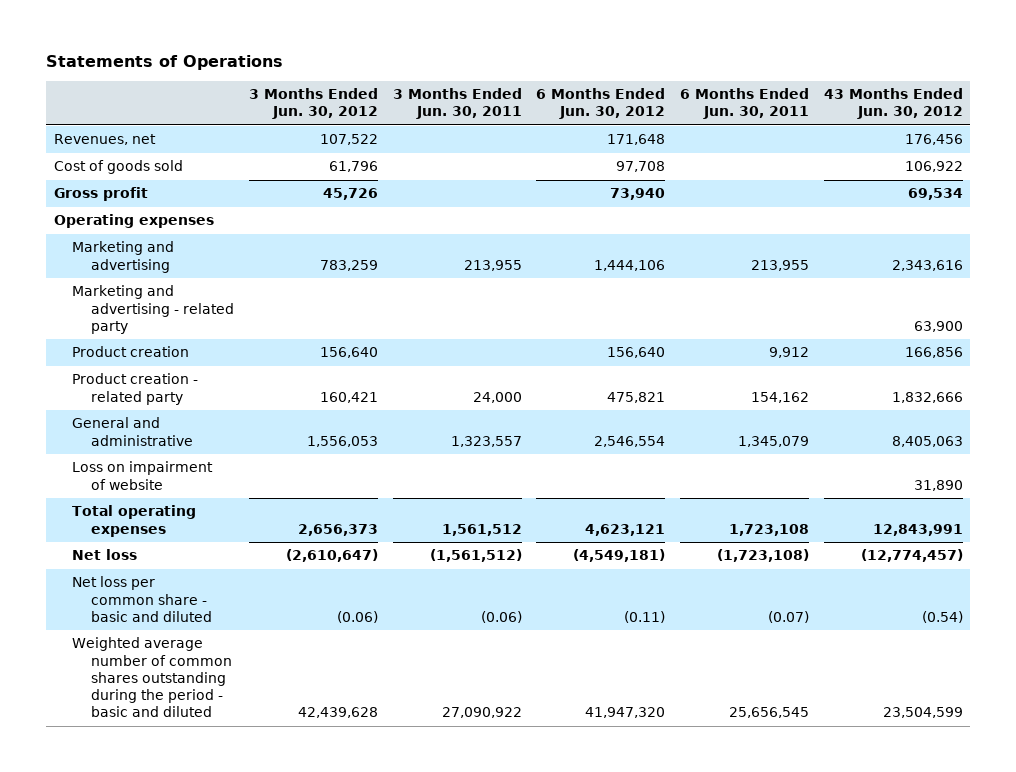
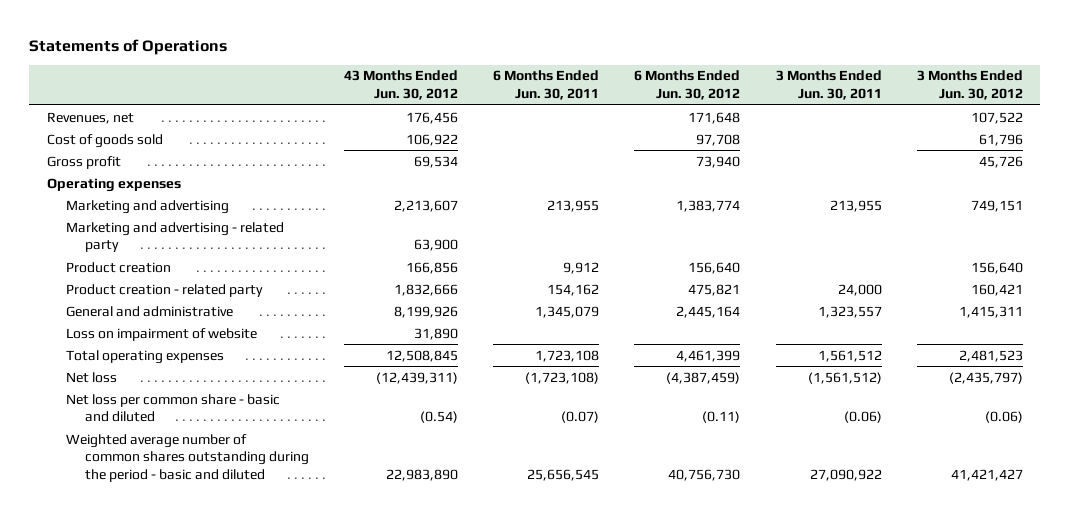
[320,259,379,271] 783,259 -> [970,199,1023,212] 749,151
[594,259,666,271] 1,444,106 -> [676,199,741,212] 1,383,774
[891,259,963,271] 2,343,616 -> [393,199,458,212] 2,213,607
[307,435,379,447] 1,556,053 -> [958,305,1023,318] 1,415,311
[594,435,666,447] 2,546,554 -> [676,305,741,318] 2,445,164
[891,435,963,447] 8,405,063 -> [393,305,458,318] 8,199,926
[298,523,379,536] 2,656,373 -> [958,349,1023,362] 2,481,523
[585,523,666,536] 4,623,121 -> [676,349,741,362] 4,461,399
[872,523,963,536] 12,843,991 -> [385,349,458,362] 12,508,845
[286,549,379,563] (2,610,647) -> [948,371,1023,384] (2,435,797)
[573,549,666,563] (4,549,181) -> [666,371,741,384] (4,387,459)
[860,549,963,563] (12,774,457) -> [375,371,458,384] (12,439,311)
[298,706,379,718] 42,439,628 -> [950,468,1023,481] 41,421,427
[585,706,666,718] 41,947,320 -> [668,468,741,481] 40,756,730
[882,706,963,718] 23,504,599 -> [385,468,458,481] 22,983,890

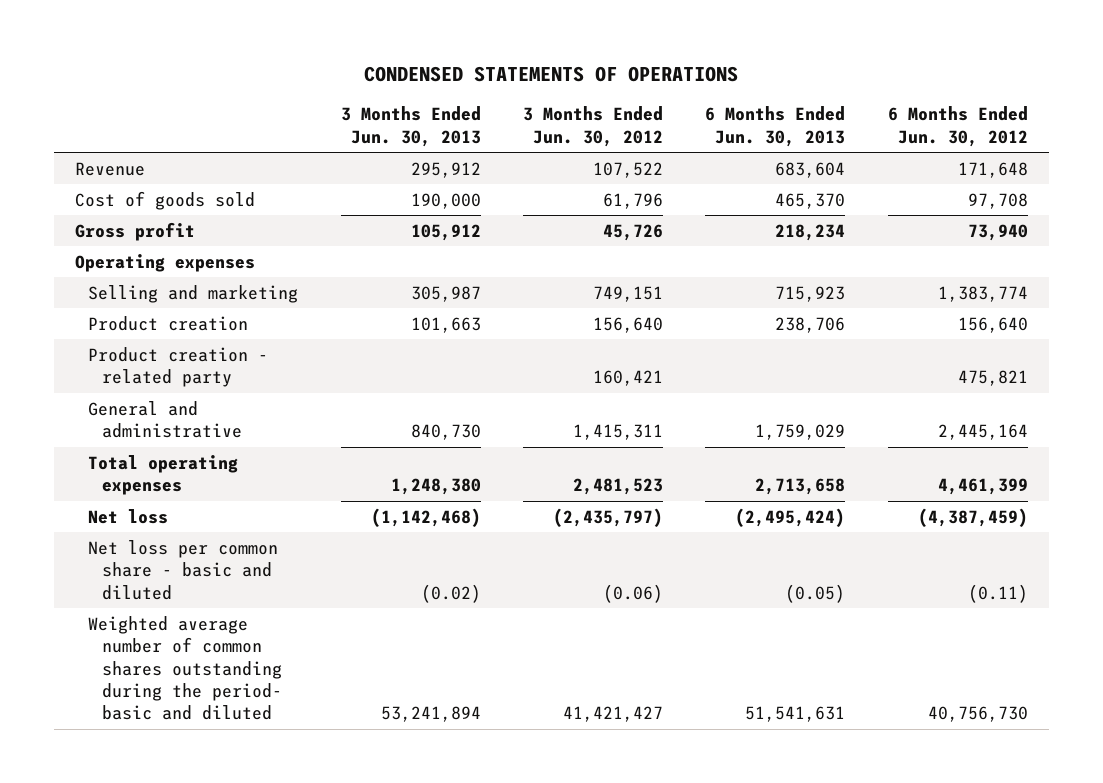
[29,38,228,55] Statements of Operations -> [364,66,739,83] CONDENSED STATEMENTS OF OPERATIONS
[343,70,458,100] 43 Months Ended Jun. 30, 2012 -> none
[493,70,600,100] 6 Months Ended Jun. 30, 2011 -> none
[775,70,882,100] 3 Months Ended Jun. 30, 2011 -> none
none -> [340,106,481,147] 3 Months Ended Jun. 30, 2013
none -> [705,106,846,147] 6 Months Ended Jun. 30, 2013
[46,111,134,124] Revenues, net -> [75,161,146,176] Revenue
[65,221,284,253] Marketing and advertising - related party -> none
[65,199,229,214] Marketing and advertising -> [88,284,299,303] Selling and marketing
[65,327,257,341] Loss on impairment of website -> none
[65,433,309,482] Weighted average number of common shares outstanding during the period - basic and diluted -> [88,615,282,721] Weighted average number of common shares outstanding during the period- basic and diluted

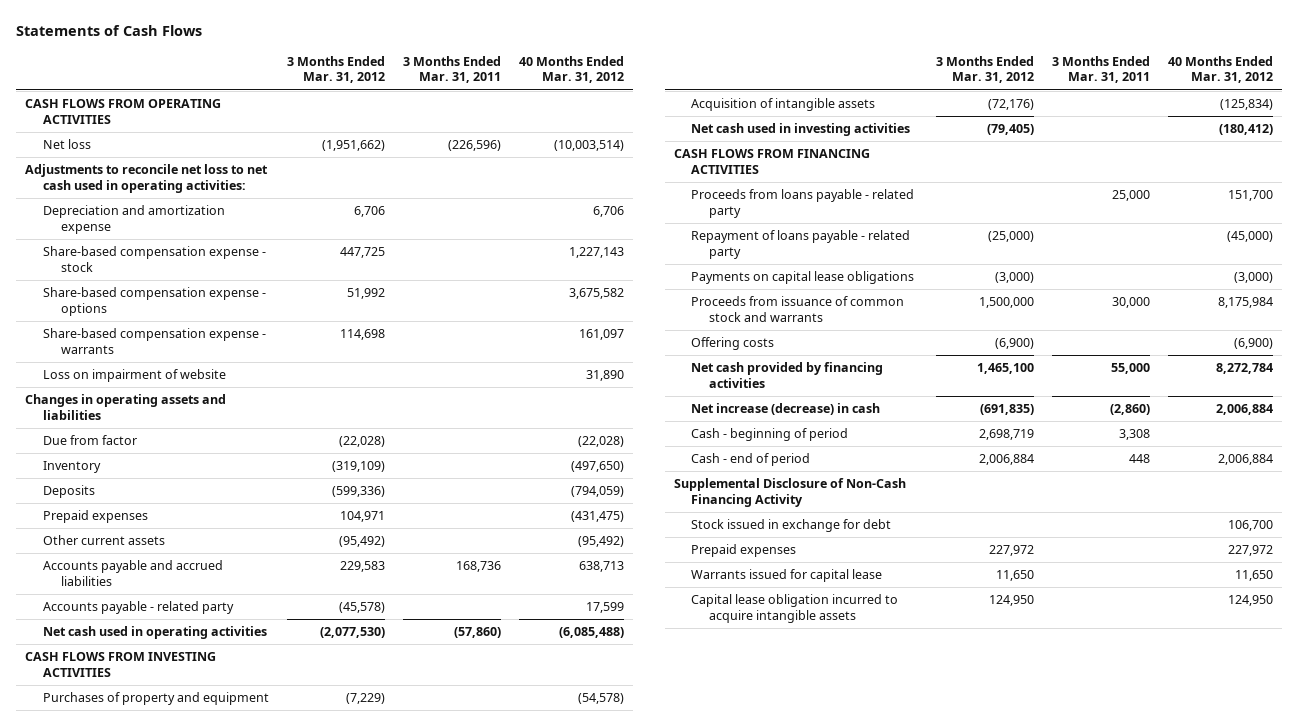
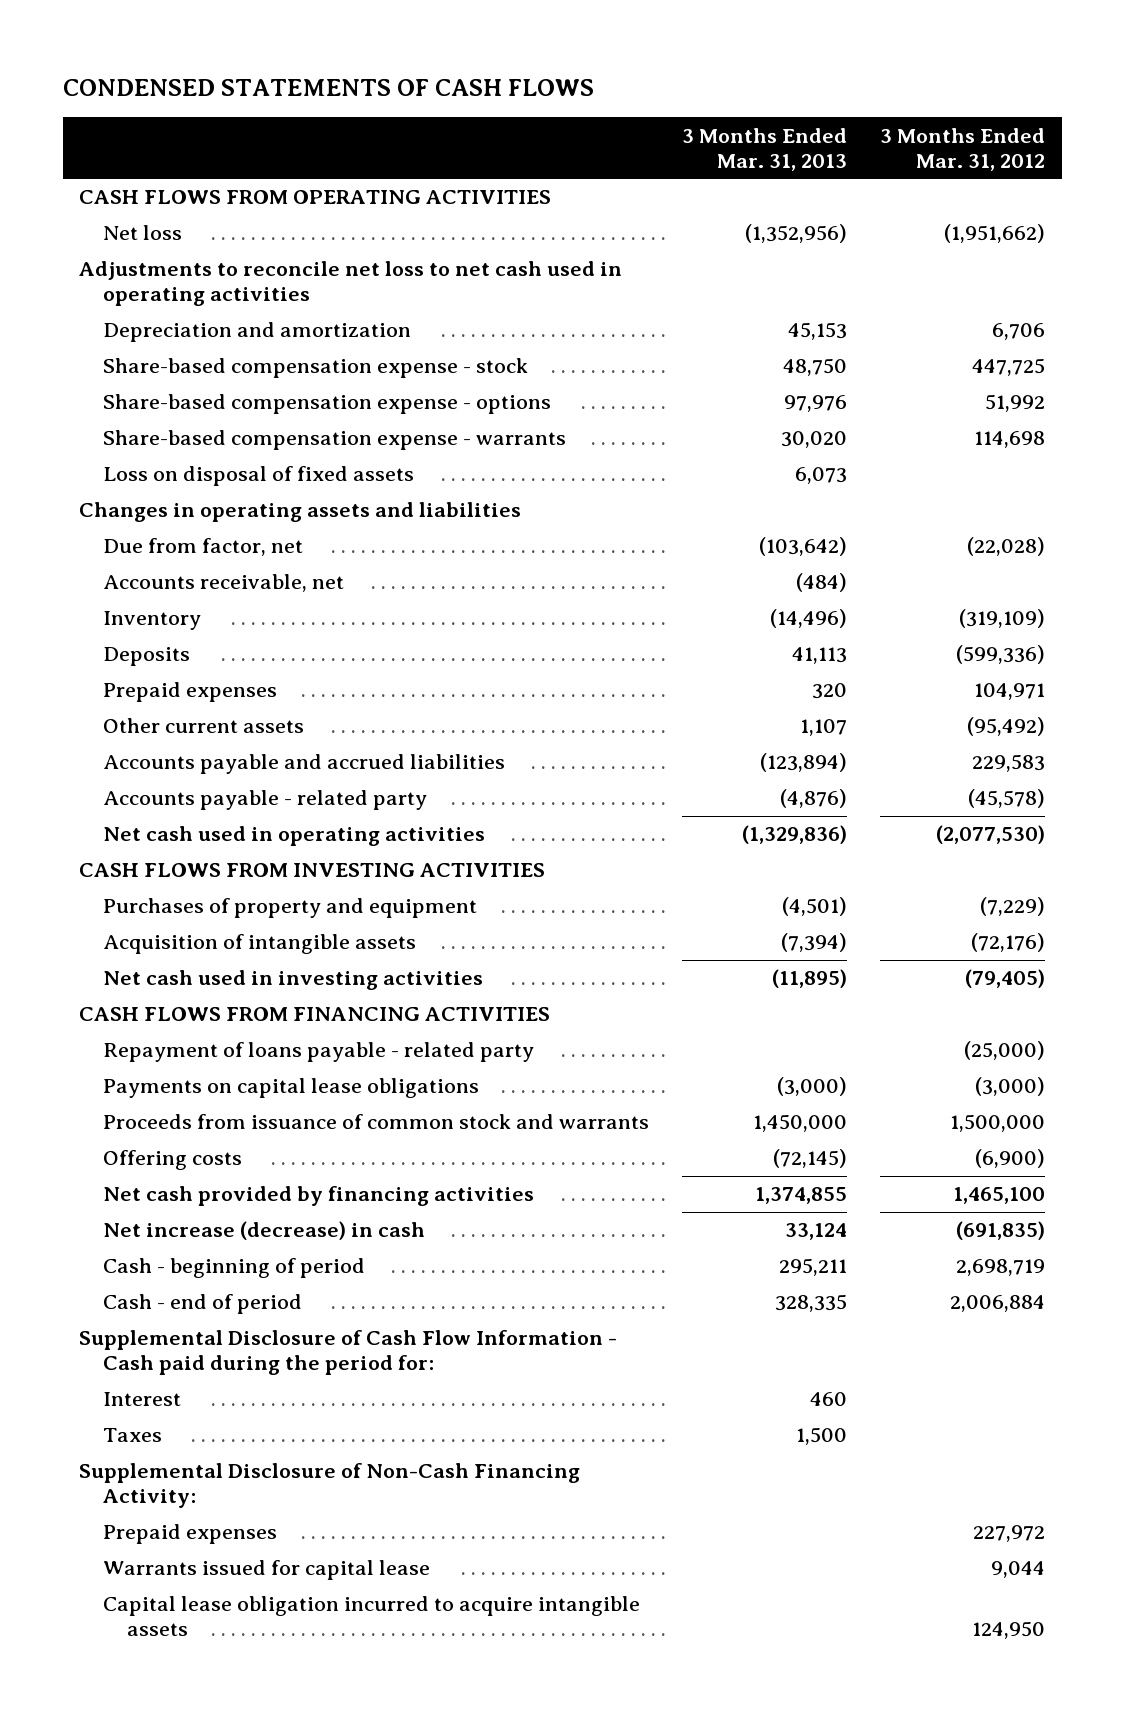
[16,25,203,37] Statements of Cash Flows -> [62,79,594,97] CONDENSED STATEMENTS OF CASH FLOWS
[402,56,501,84] 3 Months Ended Mar. 31, 2011 -> none
[519,56,625,84] 40 Months Ended Mar. 31, 2012 -> none
none -> [682,127,848,171] 3 Months Ended Mar. 31, 2013
[25,164,269,193] Adjustments to reconcile net loss to net cash used in operating activities: -> [79,261,623,307] Adjustments to reconcile net loss to net cash used in operating activities
[42,205,225,234] Depreciation and amortization expense -> [103,322,412,343] Depreciation and amortization
[42,369,226,383] Loss on impairment of website -> none
none -> [103,466,415,487] Loss on disposal of fixed assets
[42,435,137,446] Due from factor -> [103,538,304,557] Due from factor, net
none -> [103,574,345,593] Accounts receivable, net
[691,189,915,218] Proceeds from loans payable - related party -> none
[691,519,892,533] Stock issued in exchange for debt -> none
none -> [79,1330,618,1376] Supplemental Disclosure of Cash Flow Information - Cash paid during the period for:
none -> [103,1392,182,1407] Interest
none -> [103,1428,163,1443] Taxes
[673,478,906,507] Supplemental Disclosure of Non-Cash Financing Activity -> [79,1463,581,1509] Supplemental Disclosure of Non-Cash Financing Activity:
[995,570,1034,582] 11,650 -> [991,1561,1046,1579] 9,044

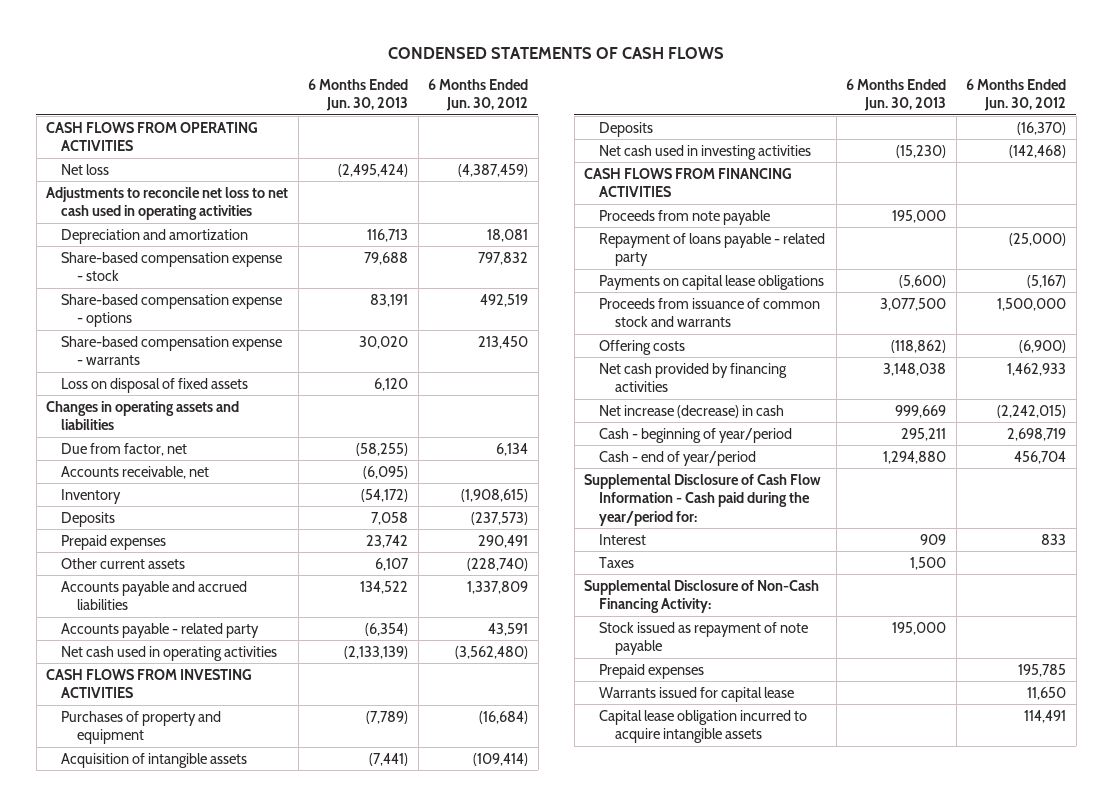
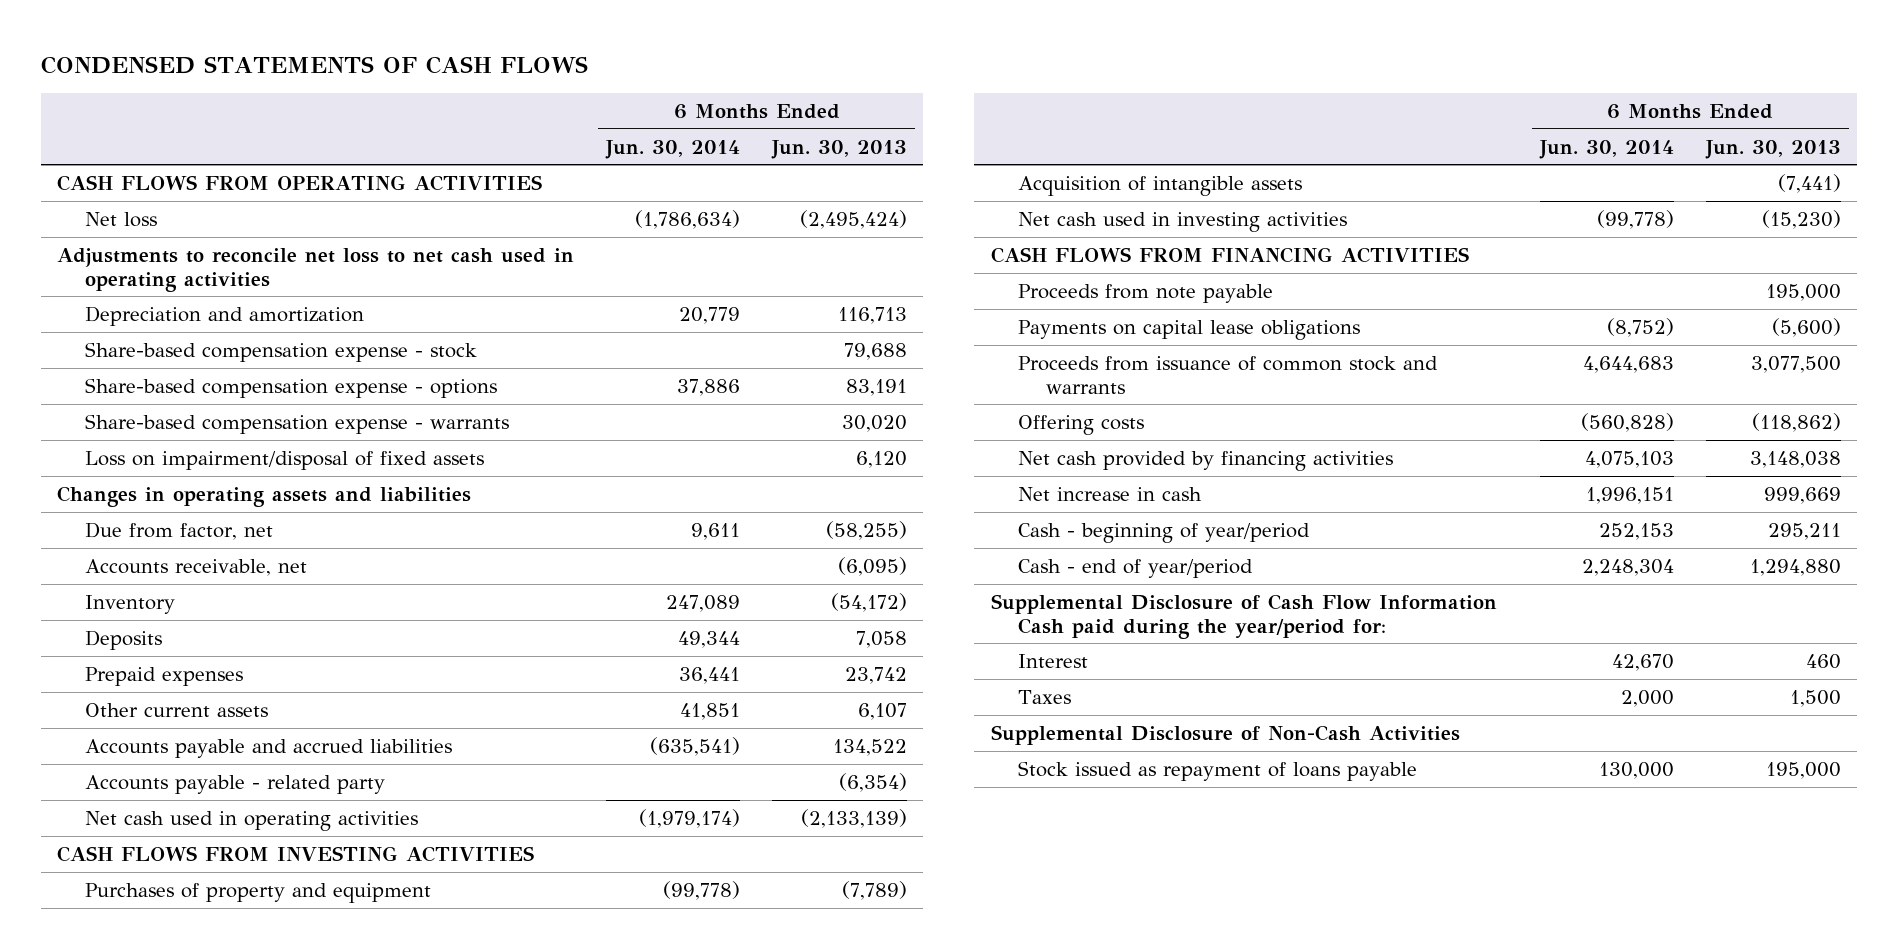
[428,78,529,112] 6 Months Ended Jun. 30, 2012 -> none
none -> [605,139,741,159] Jun. 30, 2014
[61,377,249,393] Loss on disposal of fixed assets -> [84,450,484,470] Loss on impairment/disposal of fixed assets
[599,121,654,137] Deposits -> none
[599,232,826,267] Repayment of loans payable - related party -> none
[599,404,785,418] Net increase (decrease) in cash -> [1018,486,1203,501] Net increase in cash
[584,473,822,526] Supplemental Disclosure of Cash Flow Information - Cash paid during the year/period for: -> [990,593,1497,639] Supplemental Disclosure of Cash Flow Information Cash paid during the year/period for:
[920,533,947,545] 909 -> [1805,653,1841,669] 460
[599,663,705,679] Prepaid expenses -> none
[599,686,795,702] Warrants issued for capital lease -> none
[599,709,808,744] Capital lease obligation incurred to acquire intangible assets -> none
[584,579,820,614] Supplemental Disclosure of Non-Cash Financing Activity: -> [990,724,1460,745] Supplemental Disclosure of Non-Cash Activities
[599,621,809,656] Stock issued as repayment of note payable -> [1018,760,1418,781] Stock issued as repayment of loans payable

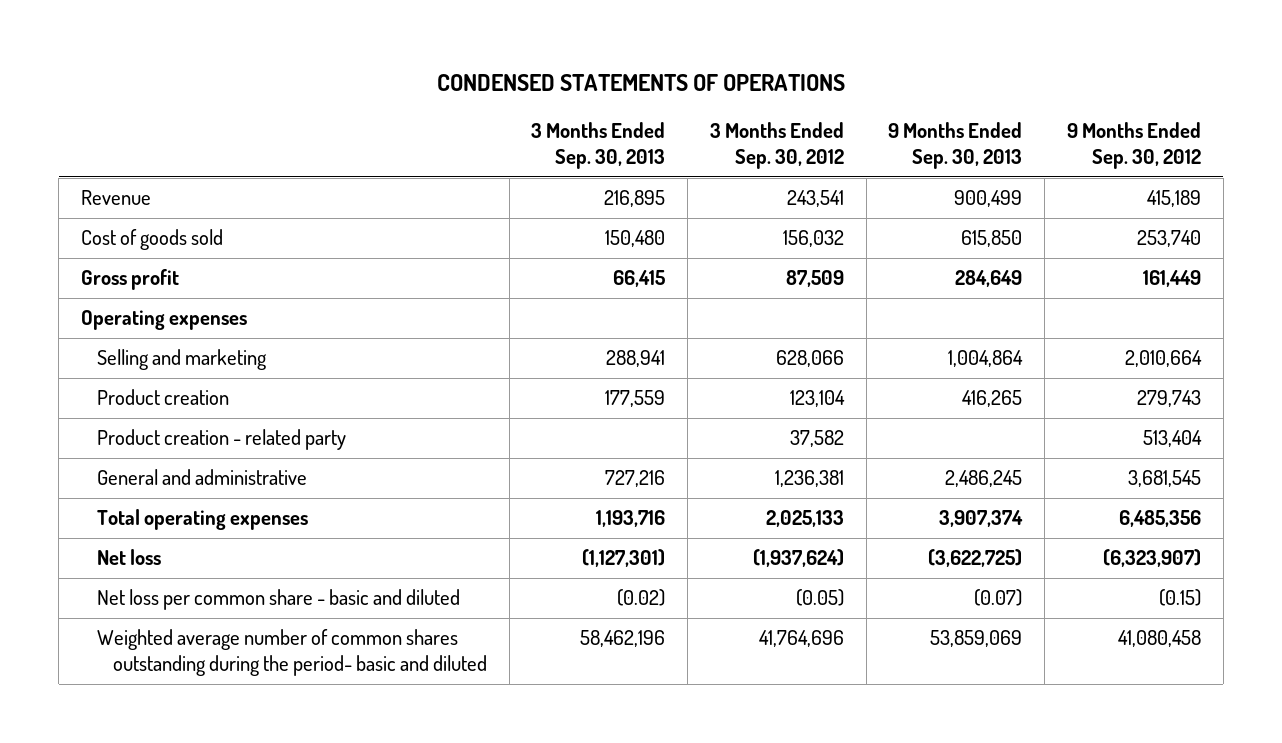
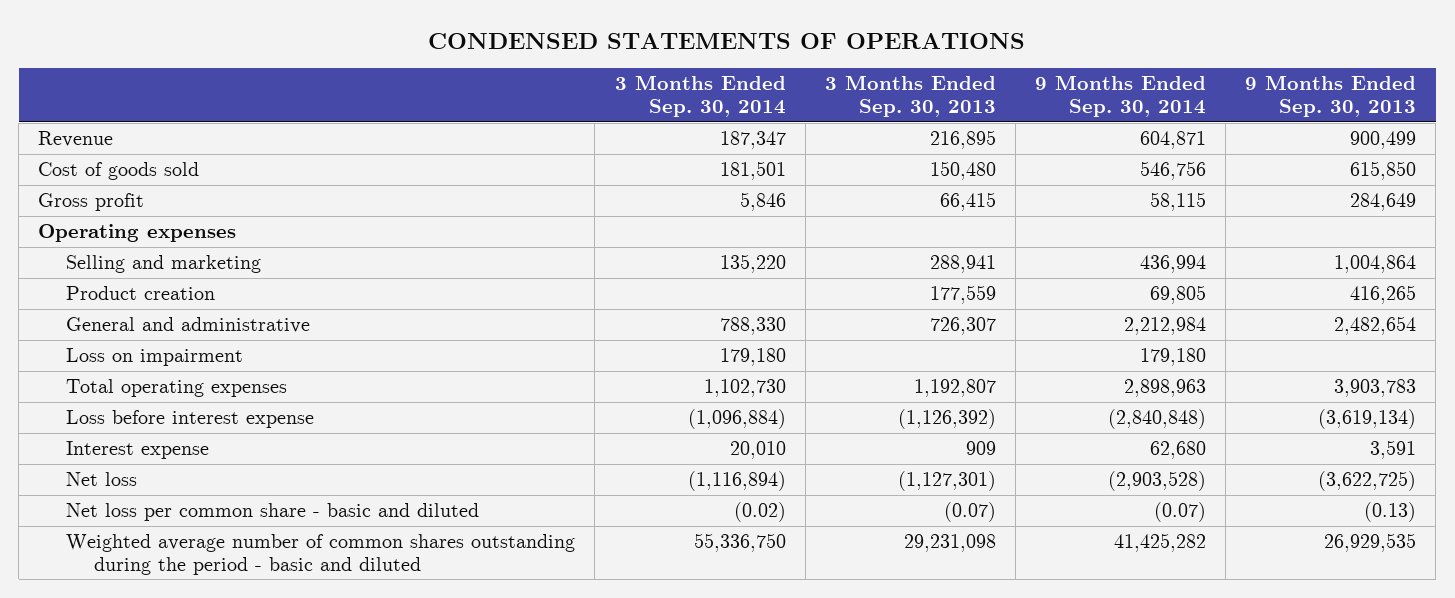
[709,122,844,170] 3 Months Ended Sep. 30, 2012 -> none
[1066,122,1201,170] 9 Months Ended Sep. 30, 2012 -> none
none -> [614,75,786,118] 3 Months Ended Sep. 30, 2014
none -> [1034,75,1206,118] 9 Months Ended Sep. 30, 2014
[96,429,346,451] Product creation - related party -> none
[605,470,666,488] 727,216 -> [929,316,996,335] 726,307
[945,470,1023,488] 2,486,245 -> [1334,315,1417,335] 2,482,654
none -> [66,347,244,366] Loss on impairment
[596,510,666,528] 1,193,716 -> [913,378,996,397] 1,192,807
[939,510,1024,528] 3,907,374 -> [1334,378,1417,397] 3,903,783
none -> [66,409,315,428] Loss before interest expense
none -> [66,440,210,459] Interest expense
[617,589,666,607] (0.02) -> [943,501,996,522] (0.07)
[974,589,1023,607] (0.07) -> [1364,501,1417,522] (0.13)
[96,629,487,677] Weighted average number of common shares outstanding during the period- basic and diluted -> [66,533,576,575] Weighted average number of common shares outstanding during the period - basic and diluted
[580,630,666,648] 58,462,196 -> [903,533,996,552] 29,231,098
[930,630,1023,648] 53,859,069 -> [1324,532,1417,552] 26,929,535

